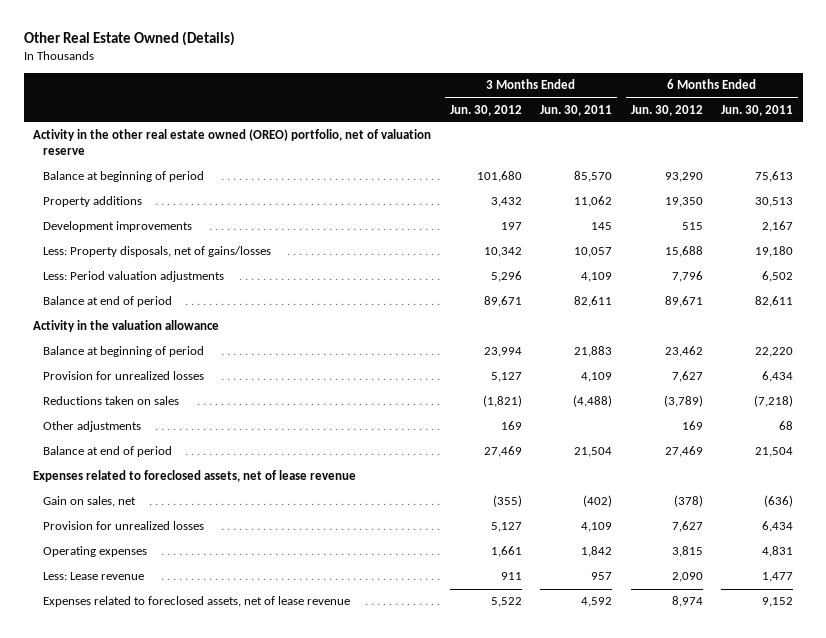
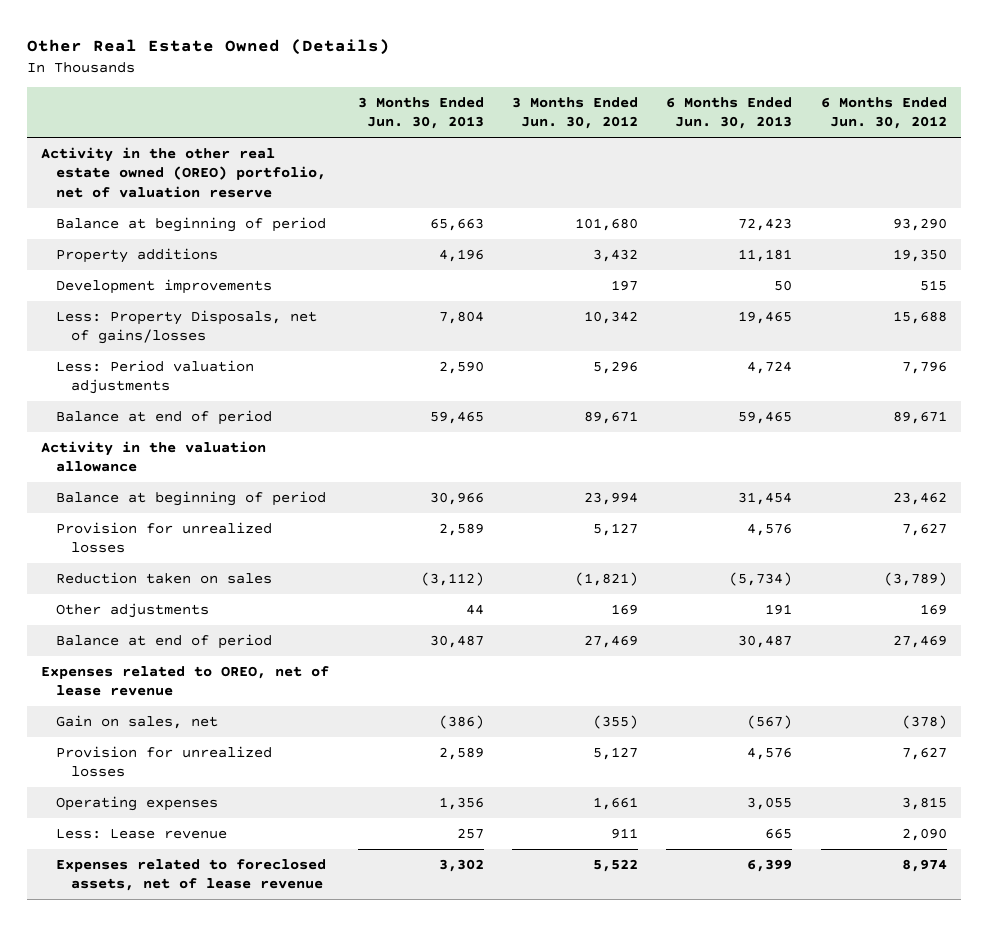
[540,104,613,116] Jun. 30, 2011 -> none
[721,104,794,116] Jun. 30, 2011 -> none
none -> [357,96,484,130] 3 Months Ended Jun. 30, 2013
none -> [666,96,793,130] 6 Months Ended Jun. 30, 2013
[43,246,272,258] Less: Property disposals, net of gains/losses -> [56,310,318,345] Less: Property Disposals, net of gains/losses
[43,396,180,406] Reductions taken on sales -> [56,572,273,585] Reduction taken on sales
[33,470,357,483] Expenses related to foreclosed assets, net of lease revenue -> [41,666,330,697] Expenses related to OREO, net of lease revenue

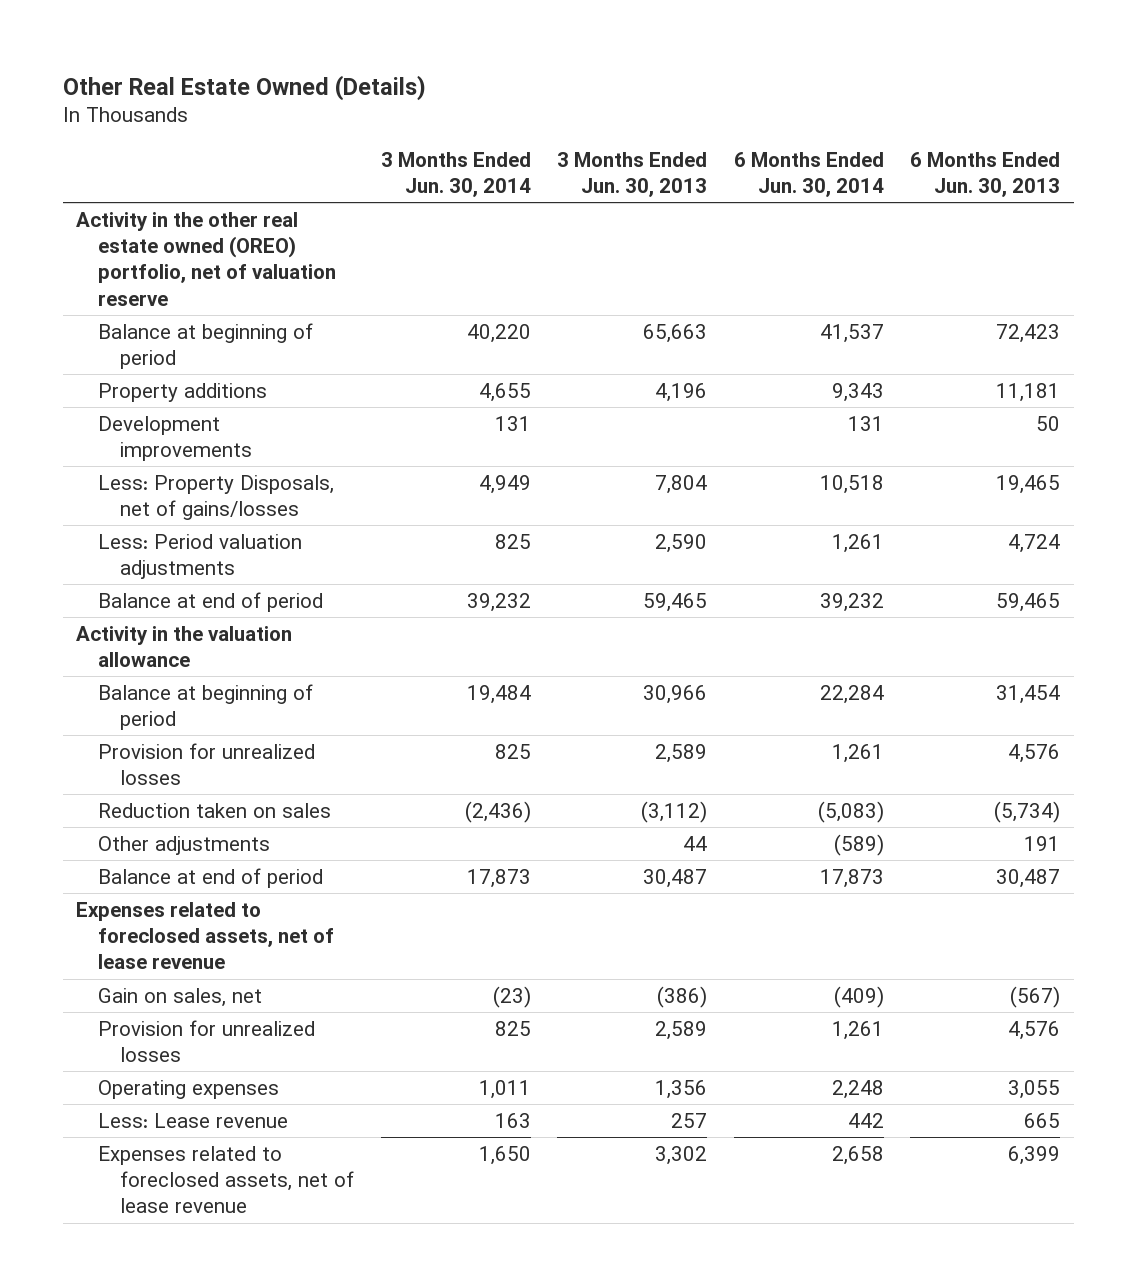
[512,96,639,130] 3 Months Ended Jun. 30, 2012 -> none
[820,96,947,130] 6 Months Ended Jun. 30, 2012 -> none
none -> [380,151,531,197] 3 Months Ended Jun. 30, 2014
none -> [733,151,884,197] 6 Months Ended Jun. 30, 2014
[41,666,330,697] Expenses related to OREO, net of lease revenue -> [76,901,335,970] Expenses related to foreclosed assets, net of lease revenue

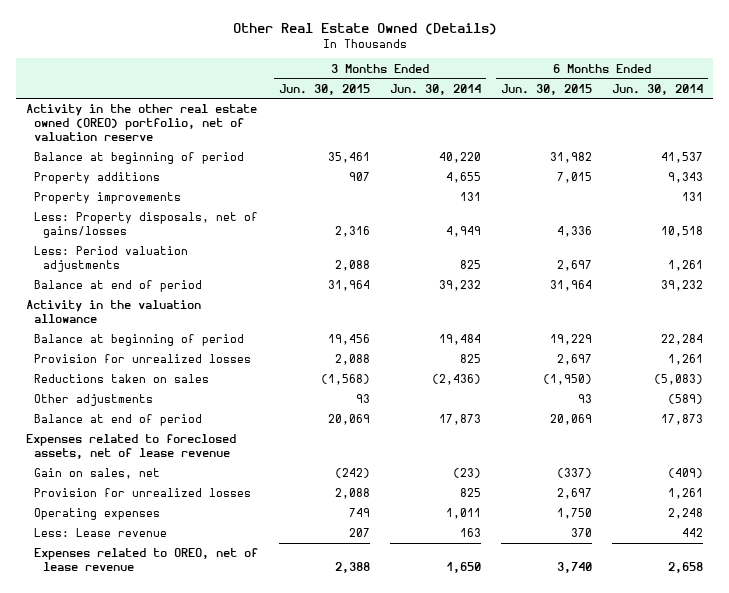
[557,151,708,197] 3 Months Ended Jun. 30, 2013 -> none
[910,151,1061,197] 6 Months Ended Jun. 30, 2013 -> none
none -> [278,83,370,95] Jun. 30, 2015
none -> [500,83,592,95] Jun. 30, 2015
[98,415,253,462] Development improvements -> [34,192,182,205] Property improvements
[98,474,335,521] Less: Property Disposals, net of gains/losses -> [34,212,259,239] Less: Property disposals, net of gains/losses
[98,802,332,818] Reduction taken on sales -> [34,374,210,384] Reductions taken on sales
[98,1145,355,1214] Expenses related to foreclosed assets, net of lease revenue -> [34,548,259,572] Expenses related to OREO, net of lease revenue

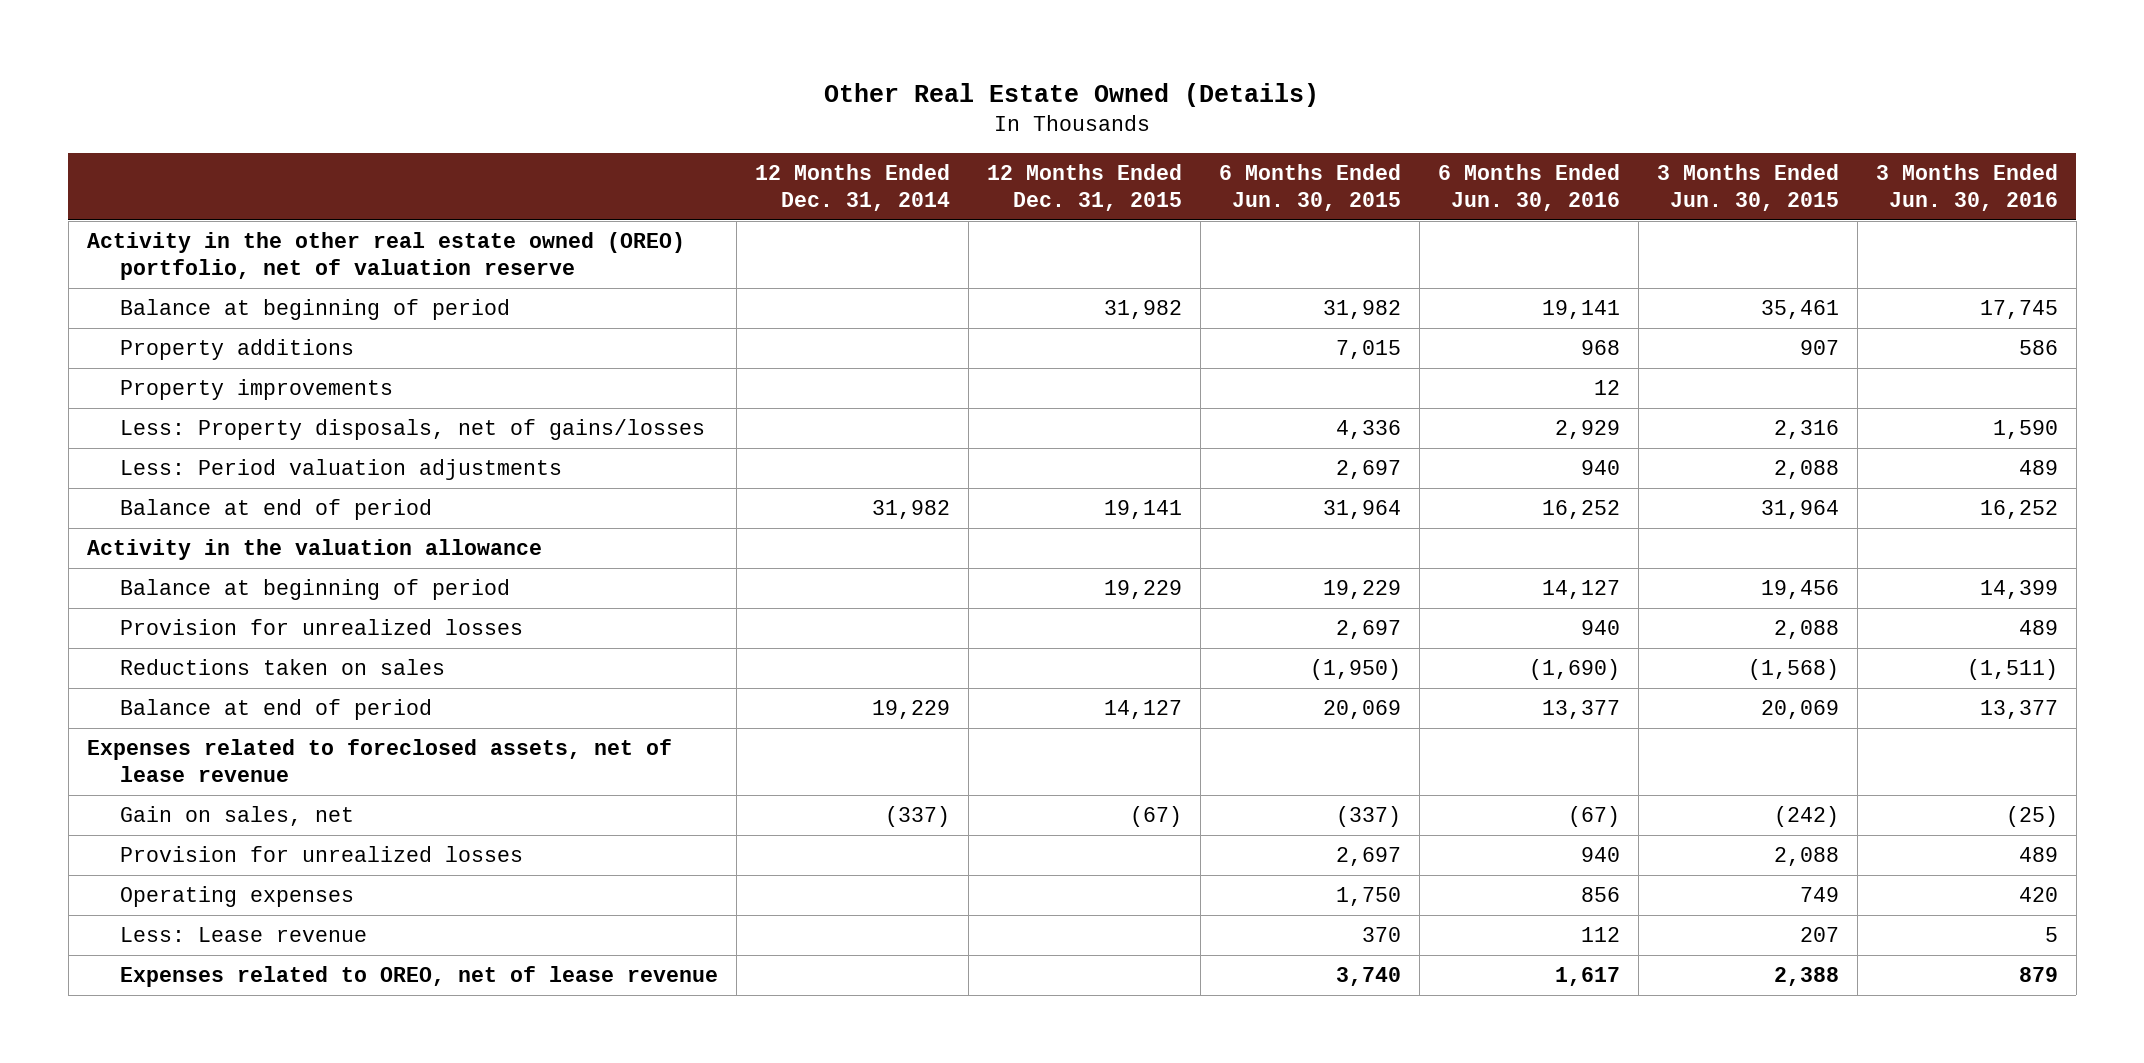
[389,83,481,95] Jun. 30, 2014 -> none
[612,83,704,95] Jun. 30, 2014 -> none
none -> [754,163,950,211] 12 Months Ended Dec. 31, 2014
none -> [986,163,1182,211] 12 Months Ended Dec. 31, 2015
none -> [1437,163,1620,211] 6 Months Ended Jun. 30, 2016
none -> [1875,163,2058,211] 3 Months Ended Jun. 30, 2016
[34,394,154,407] Other adjustments -> none

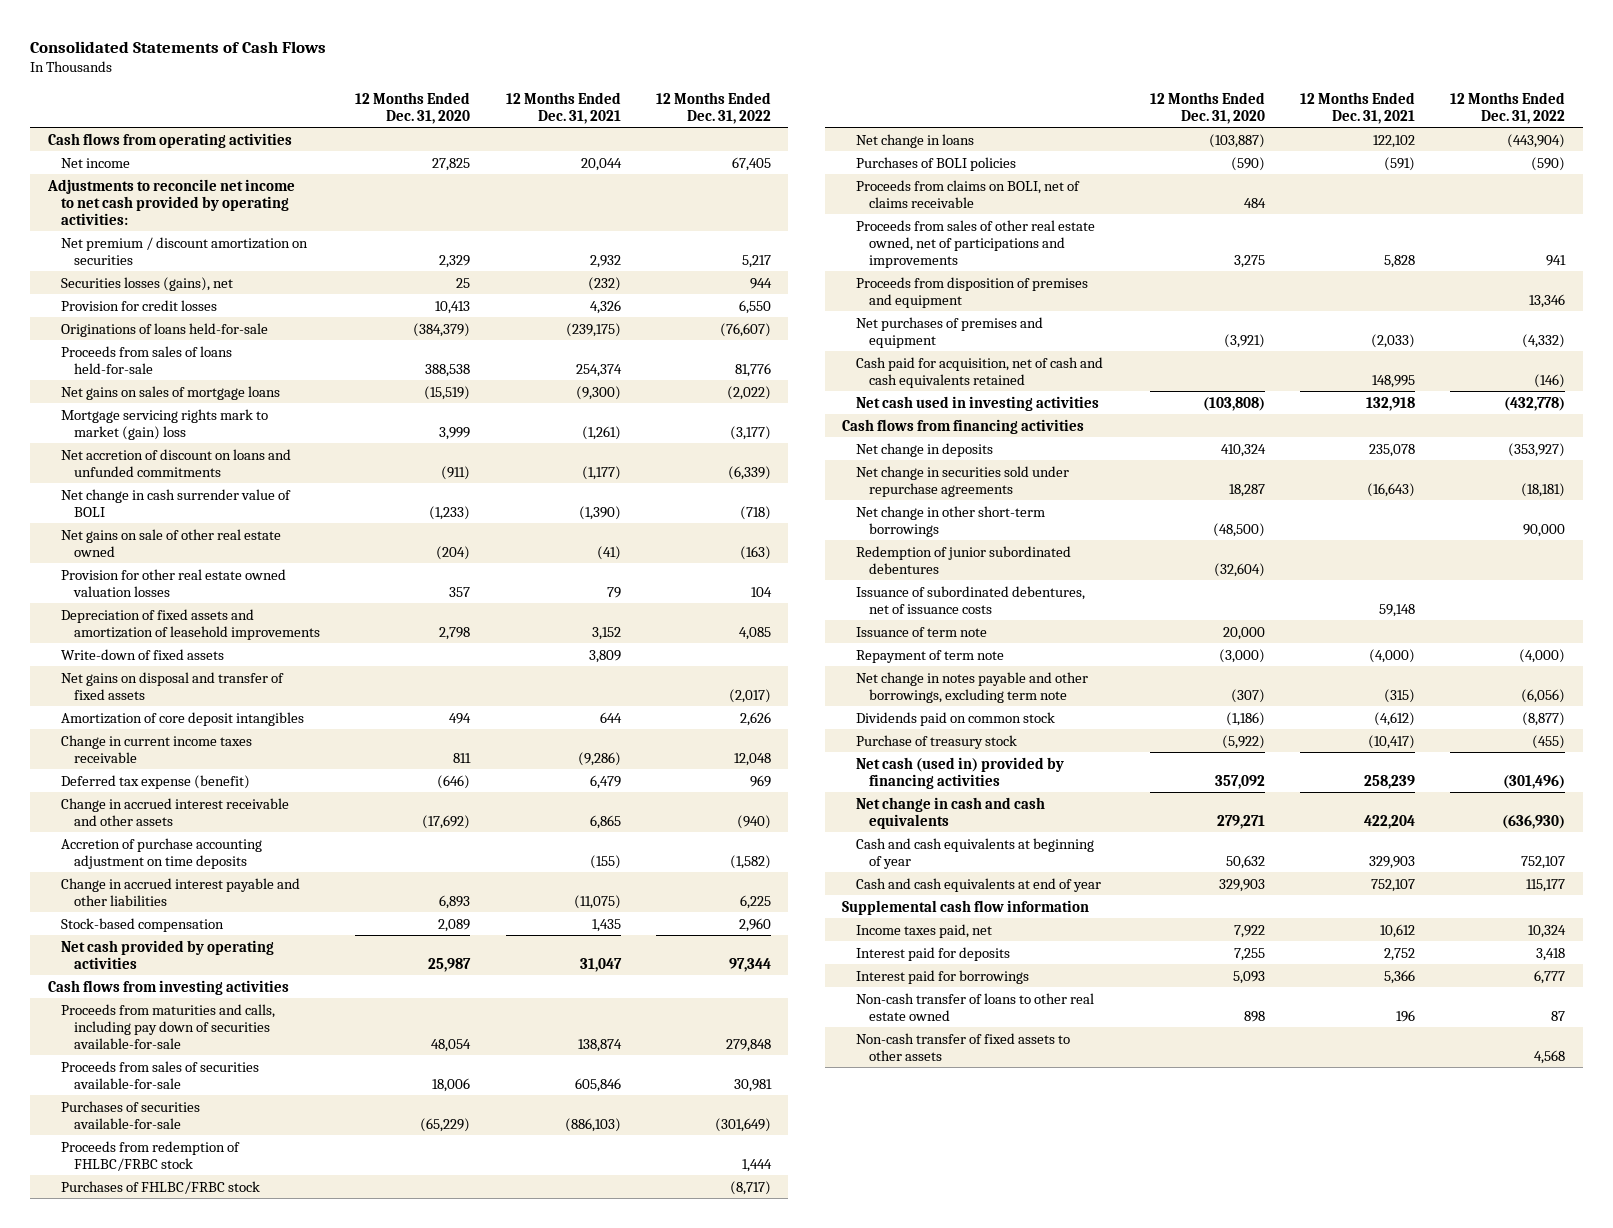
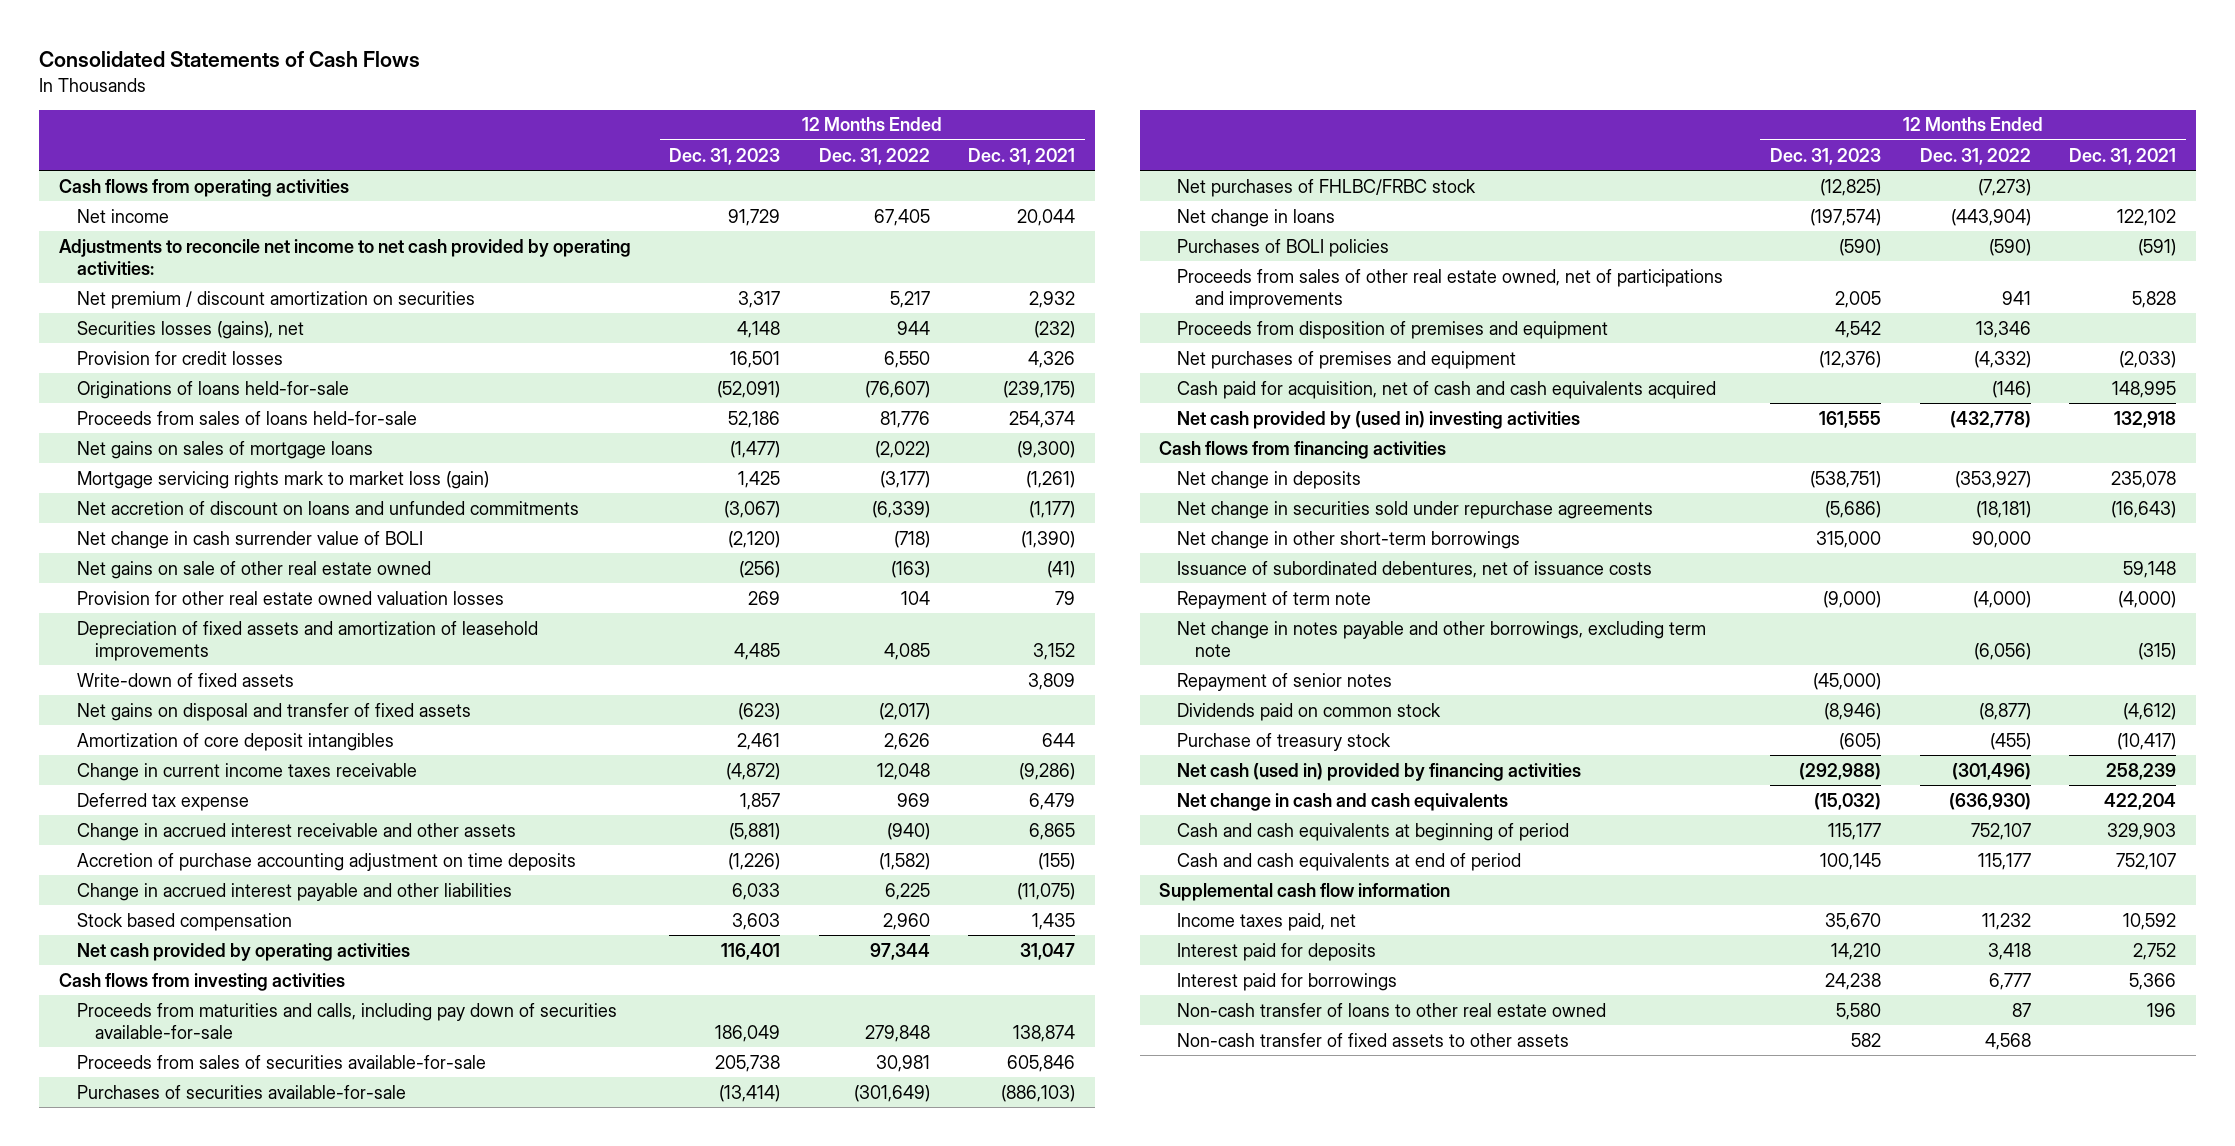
[355,91,471,124] 12 Months Ended Dec. 31, 2020 -> none
none -> [669,147,781,165] Dec. 31, 2023
[60,408,268,440] Mortgage servicing rights mark to market (gain) loss -> [76,470,489,489] Mortgage servicing rights mark to market loss (gain)
[60,774,250,789] Deferred tax expense (benefit) -> [76,792,249,811] Deferred tax expense
[60,917,224,932] Stock-based compensation -> [76,912,292,931] Stock based compensation
[60,1140,240,1171] Proceeds from redemption of FHLBC/FRBC stock -> none
[60,1180,260,1194] Purchases of FHLBC/FRBC stock -> [1177,178,1477,197] Net purchases of FHLBC/FRBC stock
[729,1180,771,1195] (8,717) -> [1977,178,2031,196] (7,273)
[855,179,1080,208] Proceeds from claims on BOLI, net of claims receivable -> none
[855,356,1103,388] Cash paid for acquisition, net of cash and cash equivalents retained -> [1177,380,1717,399] Cash paid for acquisition, net of cash and cash equivalents acquired
[855,395,1099,411] Net cash used in investing activities -> [1177,410,1581,429] Net cash provided by (used in) investing activities
[855,545,1071,574] Redemption of junior subordinated debentures -> none
[855,626,987,637] Issuance of term note -> none
none -> [1177,672,1393,691] Repayment of senior notes
[855,837,1094,869] Cash and cash equivalents at beginning of year -> [1177,822,1570,841] Cash and cash equivalents at beginning of period
[855,877,1101,892] Cash and cash equivalents at end of year -> [1177,852,1522,871] Cash and cash equivalents at end of period
[1380,923,1416,938] 10,612 -> [2123,912,2177,930] 10,592
[1528,924,1567,938] 10,324 -> [1981,912,2031,930] 11,232

